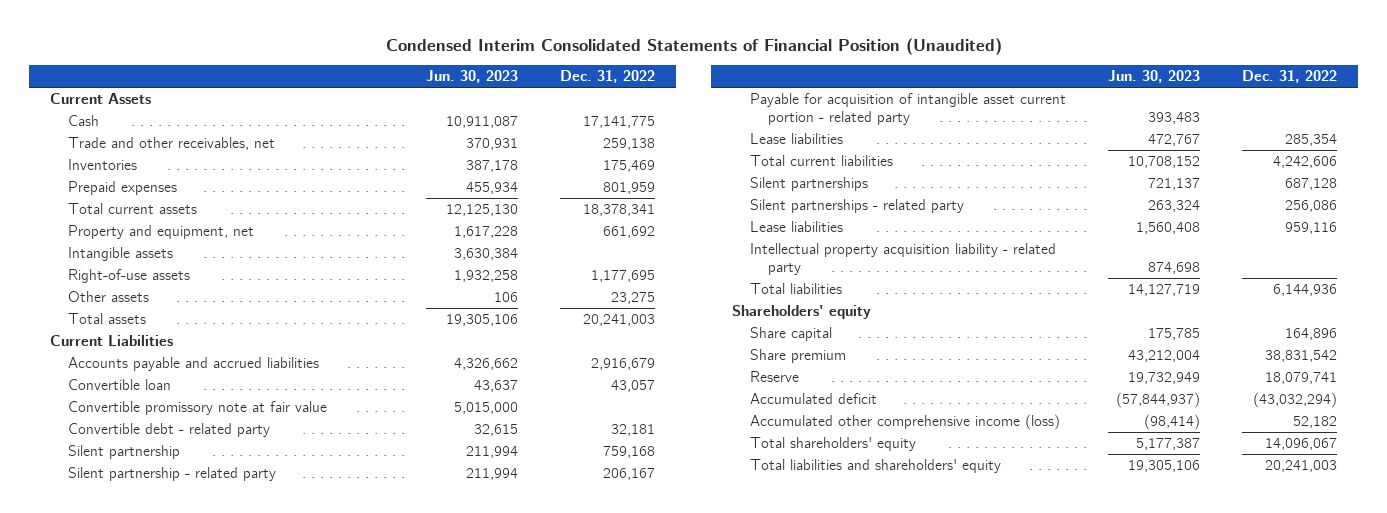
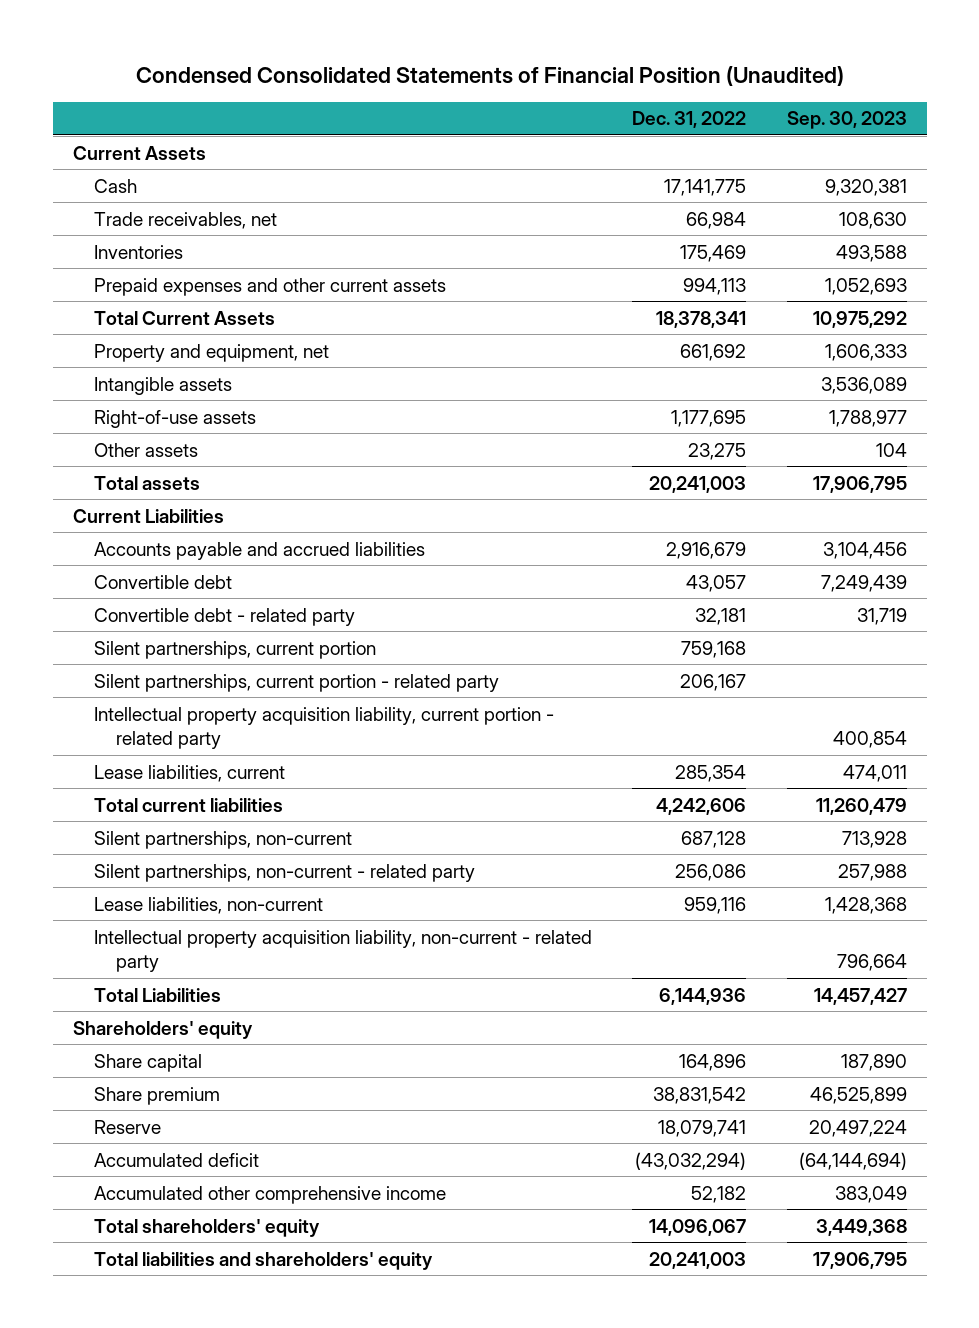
[385,37,1002,55] Condensed Interim Consolidated Statements of Financial Position (Unaudited) -> [135,65,844,86] Condensed Consolidated Statements of Financial Position (Unaudited)
[425,70,518,84] Jun. 30, 2023 -> none
none -> [786,111,907,130] Sep. 30, 2023
[67,136,275,150] Trade and other receivables, net -> [94,211,278,229] Trade receivables, net
[602,137,655,150] 259,138 -> [686,211,747,229] 66,984
[67,180,177,195] Prepaid expenses -> [94,277,447,296] Prepaid expenses and other current assets
[602,181,655,194] 801,959 -> [683,277,747,295] 994,113
[67,202,197,214] Total current assets -> [94,310,276,325] Total Current Assets
[67,400,327,415] Convertible promissory note at fair value -> none
[67,378,171,390] Convertible loan -> [94,574,233,589] Convertible debt
[67,444,180,459] Silent partnership -> [94,640,377,659] Silent partnerships, current portion
[67,466,276,481] Silent partnership - related party -> [94,673,500,692] Silent partnerships, current portion - related party
[750,92,1067,126] Payable for acquisition of intangible asset current portion - related party -> [94,706,555,749] Intellectual property acquisition liability, current portion - related party
[750,132,844,144] Lease liabilities -> [94,764,286,782] Lease liabilities, current
[750,176,869,191] Silent partnerships -> [94,830,353,849] Silent partnerships, non-current
[750,198,965,213] Silent partnerships - related party -> [94,863,476,882] Silent partnerships, non-current - related party
[750,220,844,232] Lease liabilities -> [94,896,324,914] Lease liabilities, non-current
[750,242,1057,276] Intellectual property acquisition liability - related party -> [94,929,593,972] Intellectual property acquisition liability, non-current - related party
[750,282,843,294] Total liabilities -> [94,987,222,1002] Total Liabilities
[750,413,1061,430] Accumulated other comprehensive income (loss) -> [94,1185,447,1204] Accumulated other comprehensive income

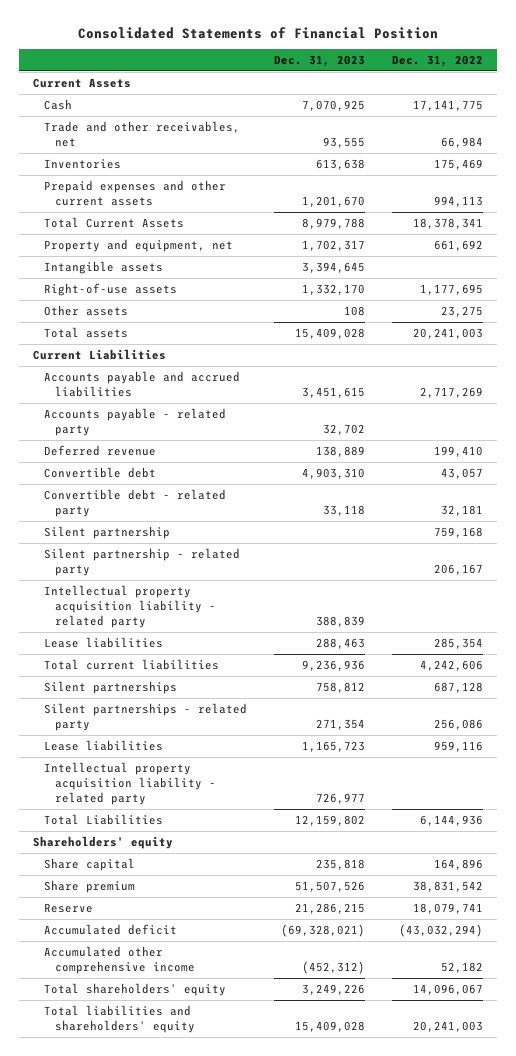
[135,65,844,86] Condensed Consolidated Statements of Financial Position (Unaudited) -> [78,26,439,39] Consolidated Statements of Financial Position
[786,111,907,130] Sep. 30, 2023 -> none
none -> [274,55,366,68] Dec. 31, 2023
[94,211,278,229] Trade receivables, net -> [44,120,241,147] Trade and other receivables, net
[666,541,747,559] 2,916,679 -> [420,386,484,398] 2,717,269
none -> [44,407,227,436] Accounts payable - related party
none -> [44,444,157,456] Deferred revenue
[94,640,377,659] Silent partnerships, current portion -> [44,525,171,539] Silent partnership
[94,673,500,692] Silent partnerships, current portion - related party -> [44,547,241,576] Silent partnership - related party
[94,706,555,749] Intellectual property acquisition liability, current portion - related party -> [44,584,217,628] Intellectual property acquisition liability - related party
[94,764,286,782] Lease liabilities, current -> [44,636,164,648] Lease liabilities
[94,830,353,849] Silent partnerships, non-current -> [44,680,178,694] Silent partnerships
[94,863,476,882] Silent partnerships, non-current - related party -> [44,702,248,731] Silent partnerships - related party
[94,896,324,914] Lease liabilities, non-current -> [44,739,164,751] Lease liabilities
[94,929,593,972] Intellectual property acquisition liability, non-current - related party -> [44,761,217,805] Intellectual property acquisition liability - related party

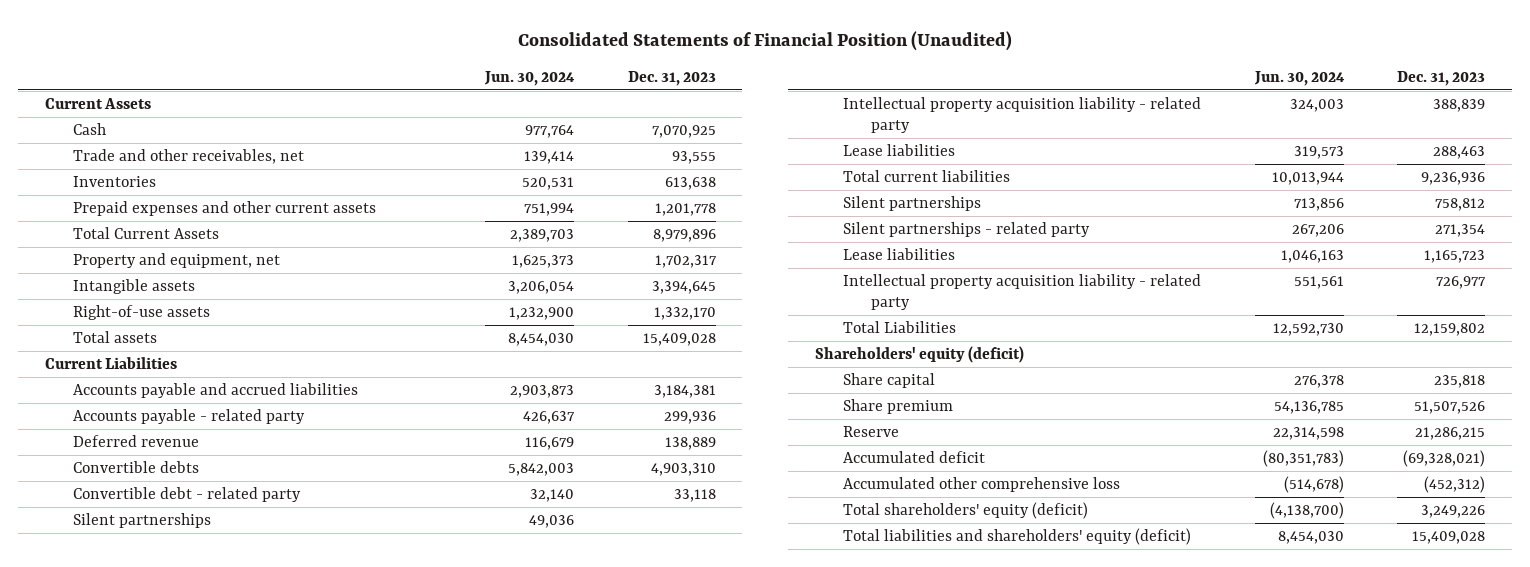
[78,26,439,39] Consolidated Statements of Financial Position -> [518,30,1013,51] Consolidated Statements of Financial Position (Unaudited)
[392,55,484,68] Dec. 31, 2022 -> none
none -> [483,70,575,86] Jun. 30, 2024
[302,195,366,207] 1,201,670 -> [654,203,716,217] 1,201,778
[302,217,366,229] 8,979,788 -> [652,229,716,243] 8,979,896
[44,304,129,316] Other assets -> none
[302,386,366,398] 3,451,615 -> [653,385,716,399] 3,184,381
[323,423,366,435] 32,702 -> [663,411,716,425] 299,936
[44,466,157,478] Convertible debt -> [72,461,199,474] Convertible debts
[44,547,241,576] Silent partnership - related party -> none
[44,525,171,539] Silent partnership -> [72,513,211,529] Silent partnerships
[32,835,173,849] Shareholders' equity -> [814,346,1024,364] Shareholders' equity (deficit)
[44,945,196,974] Accumulated other comprehensive income -> [842,477,1120,493] Accumulated other comprehensive loss
[44,982,227,996] Total shareholders' equity -> [842,502,1088,520] Total shareholders' equity (deficit)
[44,1004,196,1033] Total liabilities and shareholders' equity -> [842,528,1191,546] Total liabilities and shareholders' equity (deficit)

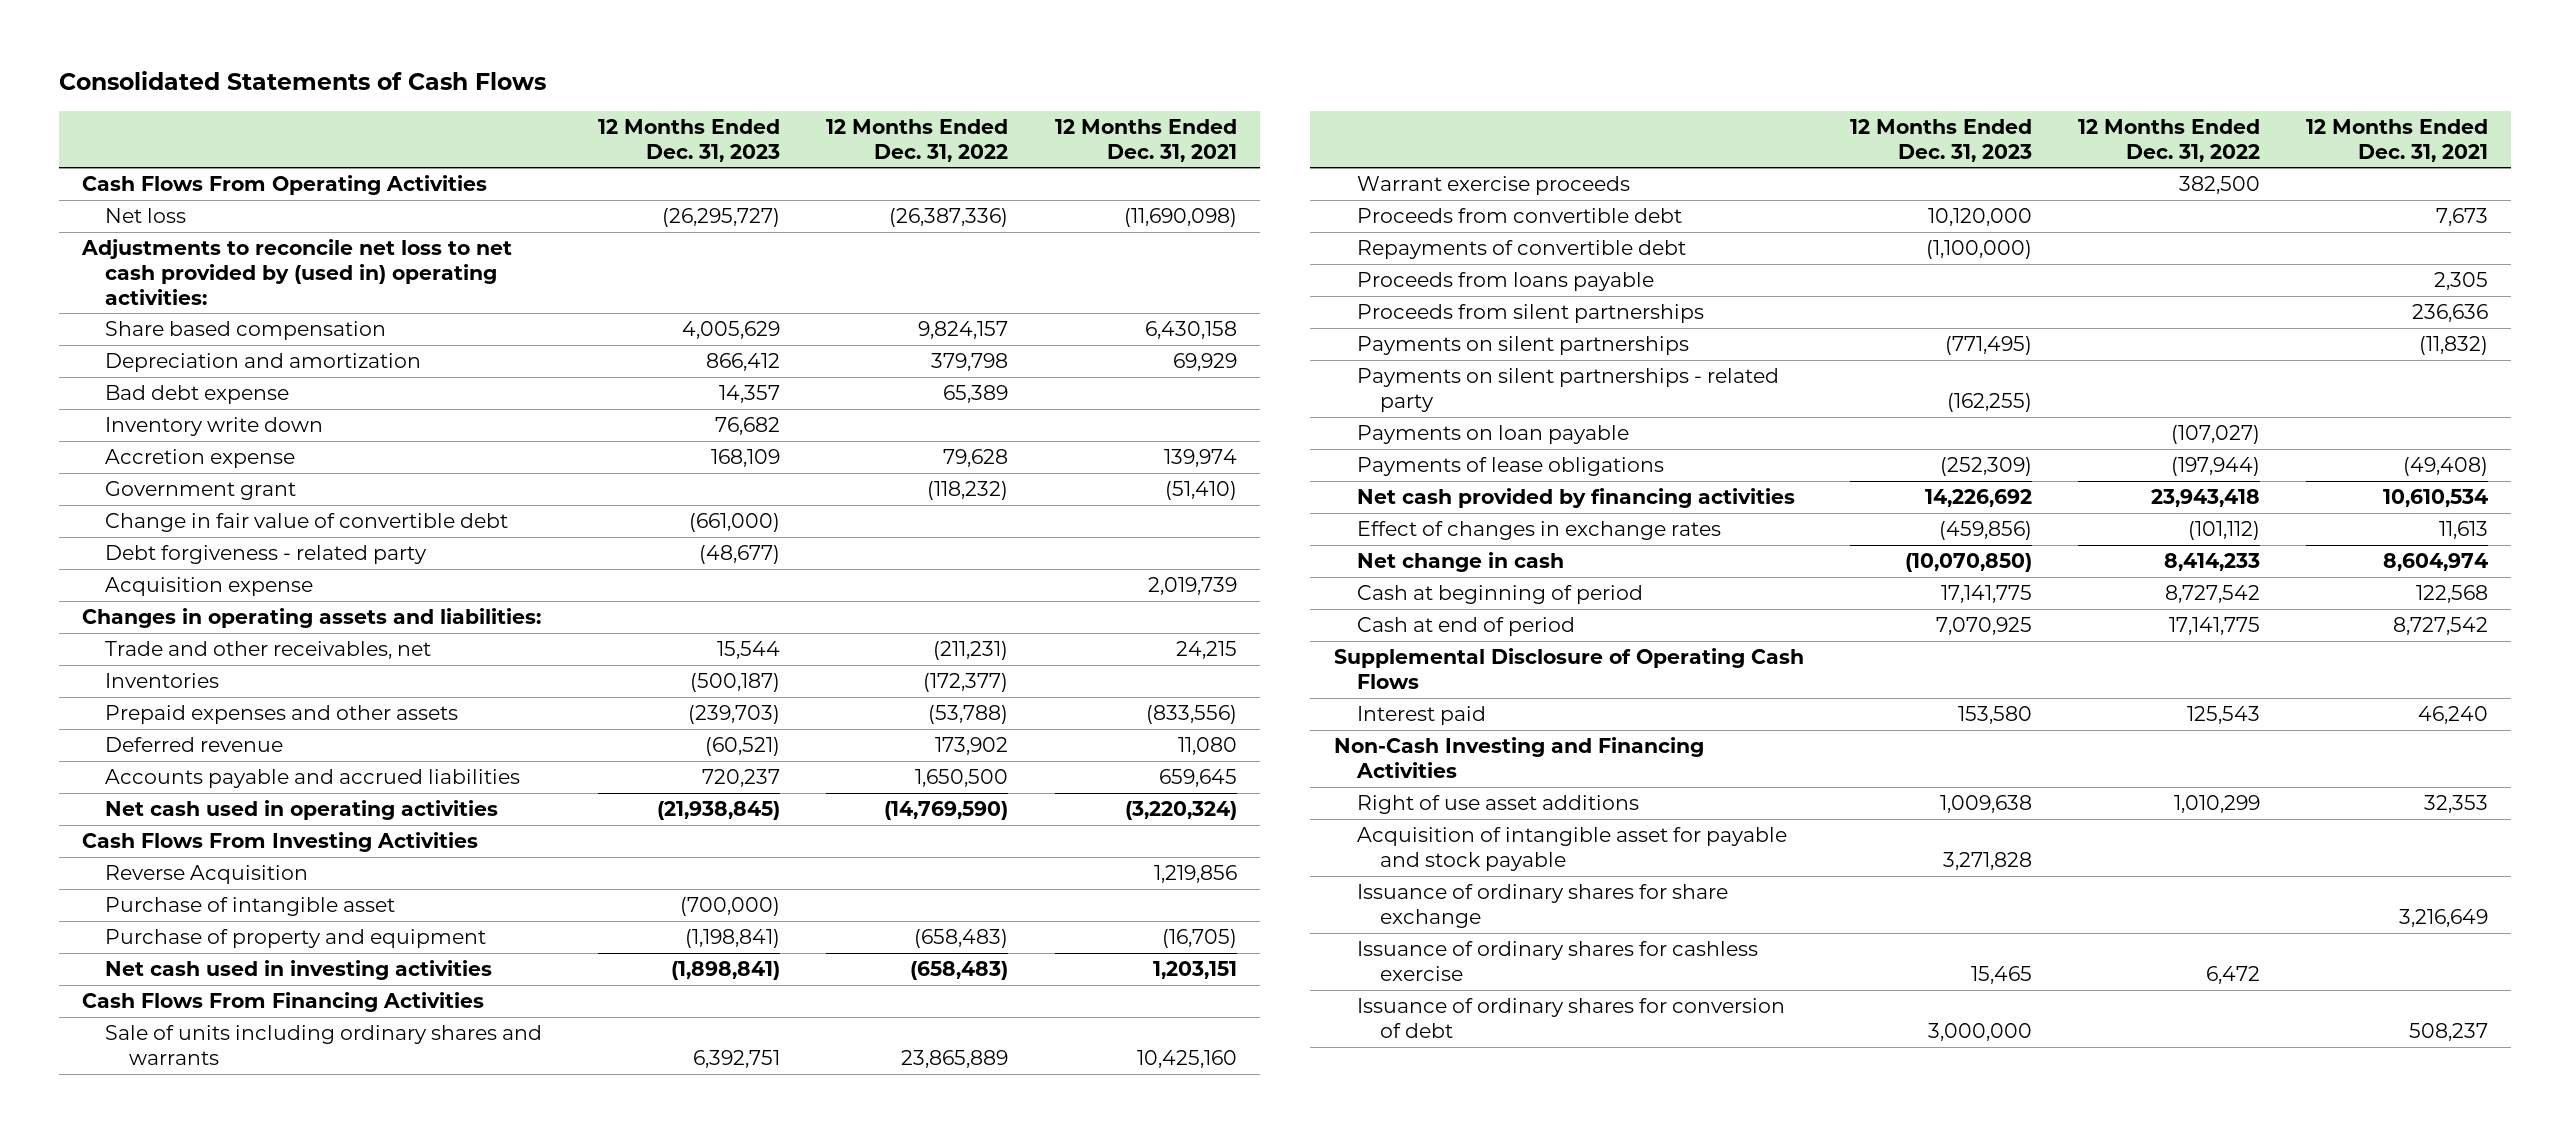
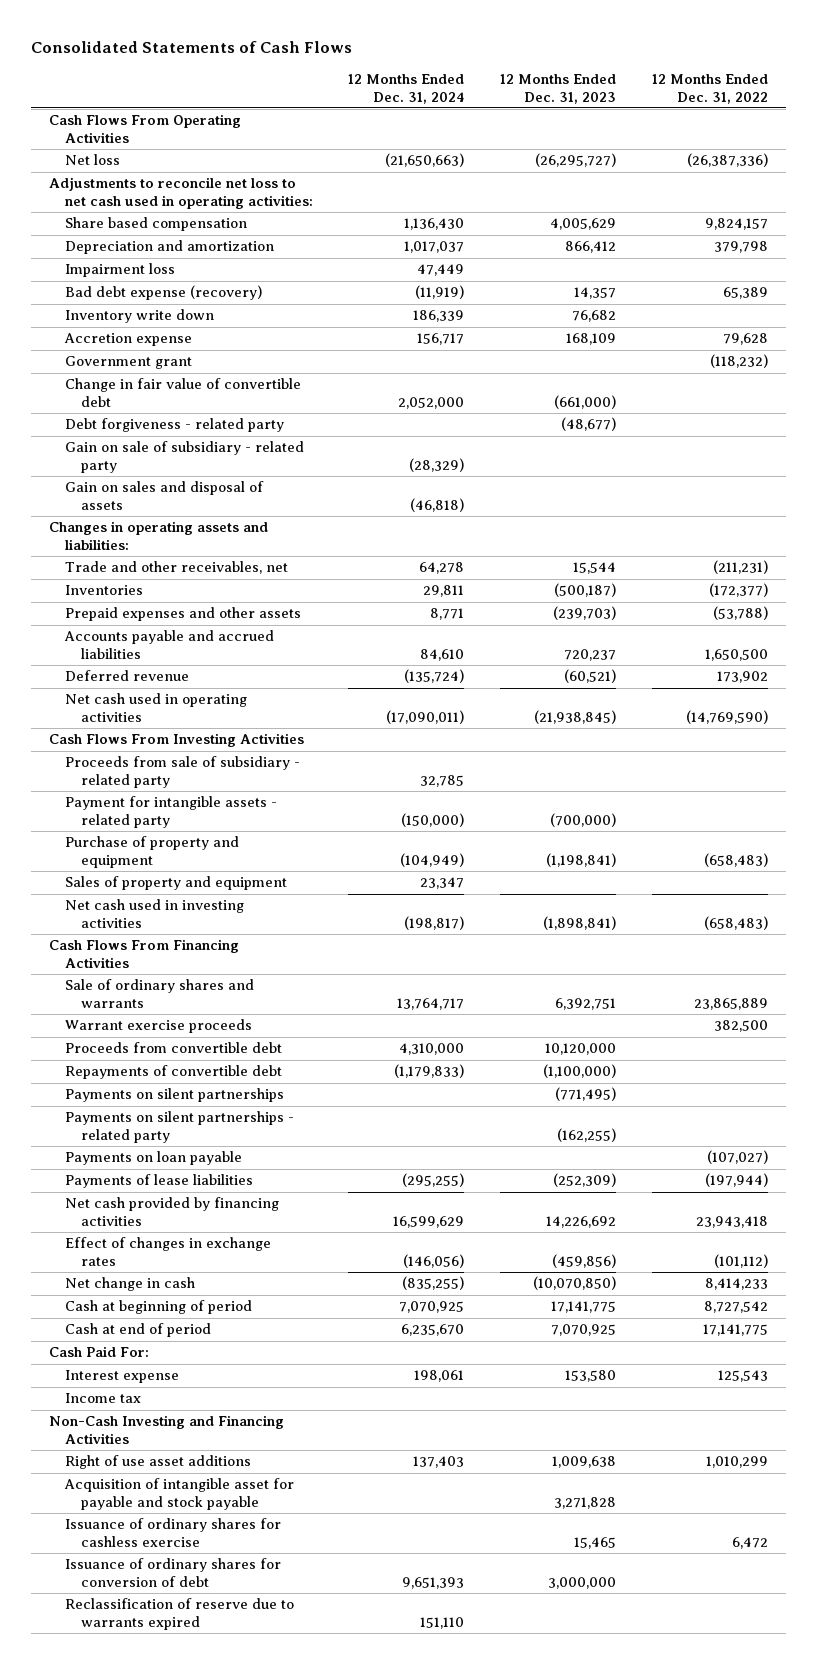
[1054,118,1237,162] 12 Months Ended Dec. 31, 2021 -> none
none -> [348,73,465,104] 12 Months Ended Dec. 31, 2024
[80,239,512,305] Adjustments to reconcile net loss to net cash provided by (used in) operating activities: -> [48,177,313,210] Adjustments to reconcile net loss to net cash used in operating activities:
none -> [64,263,175,278] Impairment loss
[105,385,290,405] Bad debt expense -> [64,285,262,301] Bad debt expense (recovery)
[105,577,314,597] Acquisition expense -> none
none -> [64,441,304,474] Gain on sale of subsidiary - related party
none -> [64,481,264,511] Gain on sales and disposal of assets
[105,737,284,753] Deferred revenue -> [64,670,189,682] Deferred revenue
[105,865,309,885] Reverse Acquisition -> [64,756,300,789] Proceeds from sale of subsidiary - related party
[105,897,396,917] Purchase of intangible asset -> [64,796,277,829] Payment for intangible assets - related party
none -> [64,876,287,891] Sales of property and equipment
[105,1025,543,1065] Sale of units including ordinary shares and warrants -> [64,979,254,1009] Sale of ordinary shares and warrants
[1356,272,1654,292] Proceeds from loans payable -> none
[1356,304,1704,324] Proceeds from silent partnerships -> none
[1356,457,1664,477] Payments of lease obligations -> [64,1174,253,1189] Payments of lease liabilities
[1333,648,1804,689] Supplemental Disclosure of Operating Cash Flows -> none
none -> [48,1346,149,1358] Cash Paid For:
[1356,706,1486,726] Interest paid -> [64,1370,179,1384] Interest expense
none -> [64,1393,141,1404] Income tax
[1356,884,1728,928] Issuance of ordinary shares for share exchange -> none
none -> [64,1598,294,1631] Reclassification of reserve due to warrants expired

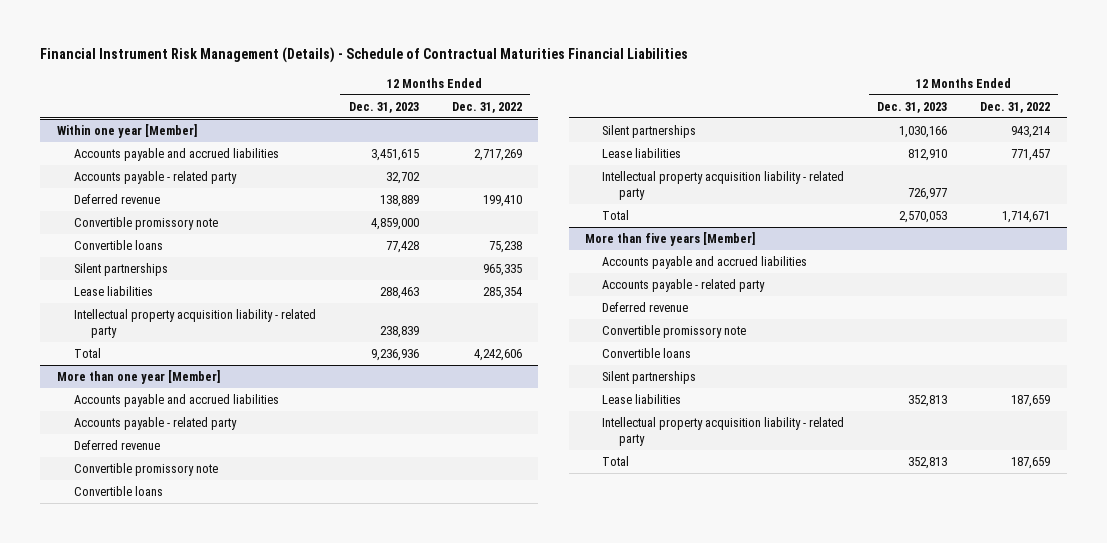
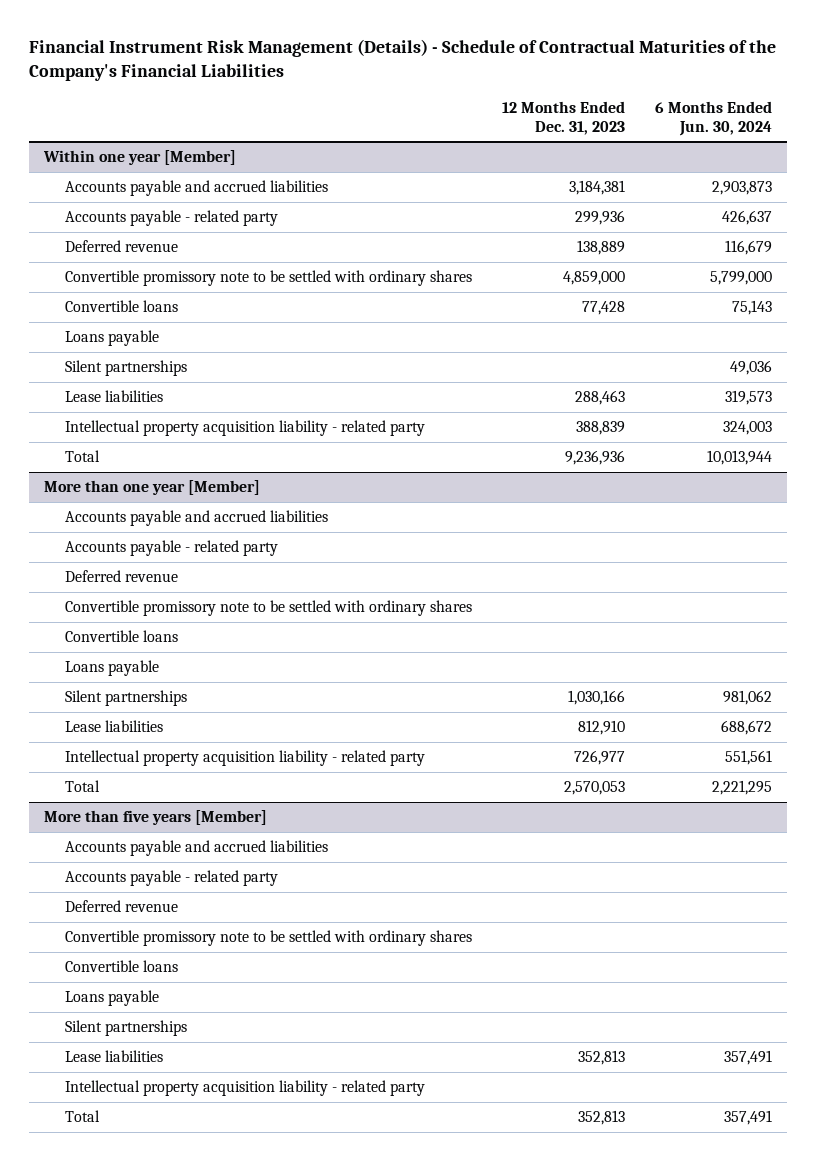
[40,47,689,64] Financial Instrument Risk Management (Details) - Schedule of Contractual Maturities Financial Liabilities -> [28,38,776,82] Financial Instrument Risk Management (Details) - Schedule of Contractual Maturities of the Company's Financial Liabilities
[451,101,522,113] Dec. 31, 2022 -> none
none -> [654,100,772,136] 6 Months Ended Jun. 30, 2024
[370,148,419,161] 3,451,615 -> [568,180,625,196] 3,184,381
[385,171,420,184] 32,702 -> [574,210,625,226] 299,936
[73,216,218,230] Convertible promissory note -> [64,270,472,287] Convertible promissory note to be settled with ordinary shares
none -> [64,330,159,347] Loans payable
[379,325,419,338] 238,839 -> [575,421,625,436] 388,839
[73,462,218,476] Convertible promissory note -> [64,600,472,617] Convertible promissory note to be settled with ordinary shares
none -> [64,660,159,677] Loans payable
[602,324,747,338] Convertible promissory note -> [64,930,472,947] Convertible promissory note to be settled with ordinary shares
none -> [64,990,159,1007] Loans payable

